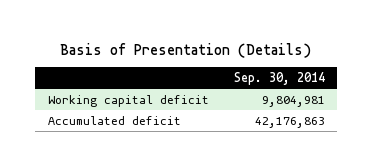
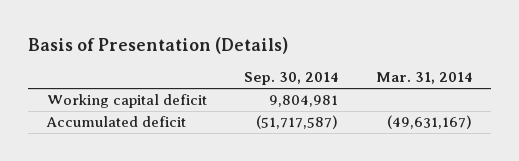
none -> [375,72,472,85] Mar. 31, 2014
[254,116,325,128] 42,176,863 -> [256,115,339,130] (51,717,587)

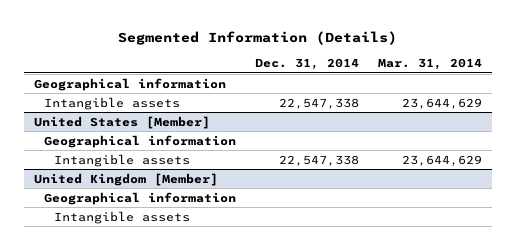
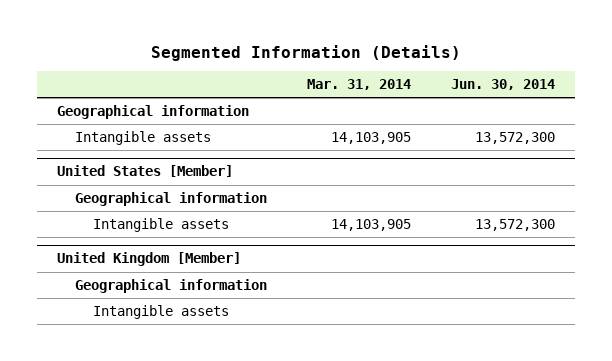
[255,58,360,71] Dec. 31, 2014 -> none
none -> [450,79,555,91] Jun. 30, 2014
[402,97,483,109] 23,644,629 -> [330,131,411,144] 14,103,905
[402,154,483,166] 23,644,629 -> [330,218,411,231] 14,103,905

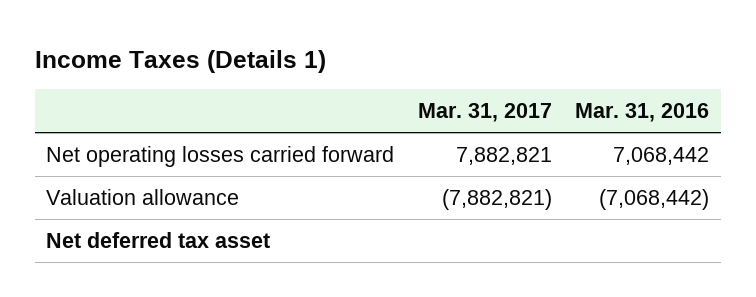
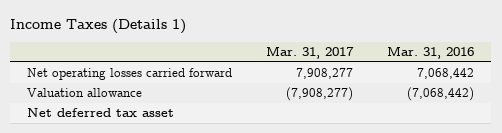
[455,146,552,165] 7,882,821 -> [296,68,354,80] 7,908,277
[441,188,552,210] (7,882,821) -> [286,87,354,102] (7,908,277)

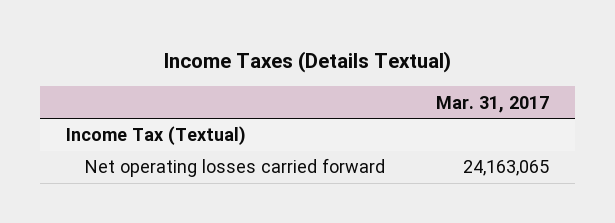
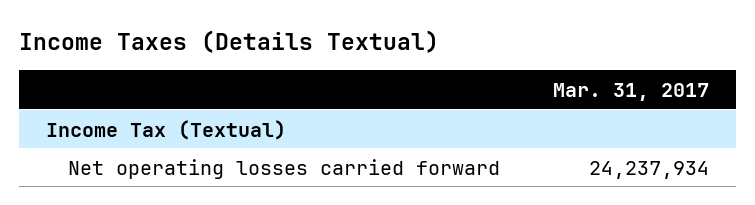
[463,160,550,177] 24,163,065 -> [589,160,710,179] 24,237,934

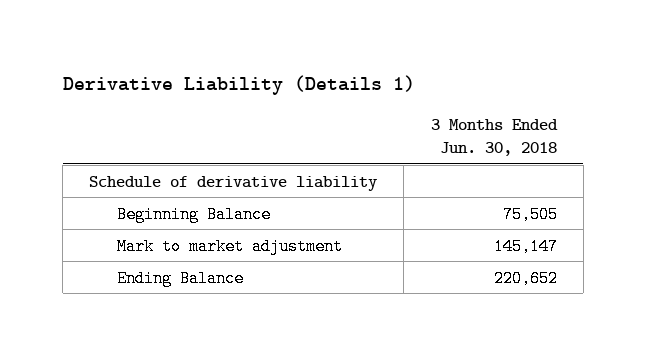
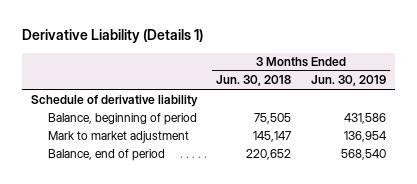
none -> [310,75,386,87] Jun. 30, 2019
[117,205,272,223] Beginning Balance -> [47,112,197,125] Balance, beginning of period
[117,269,245,287] Ending Balance -> [47,148,165,161] Balance, end of period

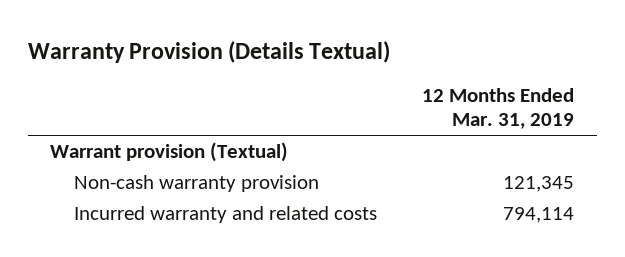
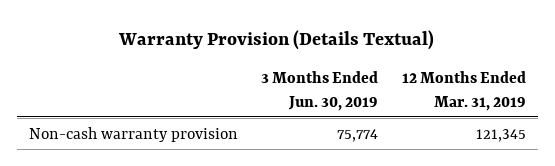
none -> [261,71,379,111] 3 Months Ended Jun. 30, 2019
[50,142,289,163] Warrant provision (Textual) -> none
[74,206,378,224] Incurred warranty and related costs -> none

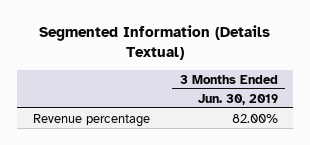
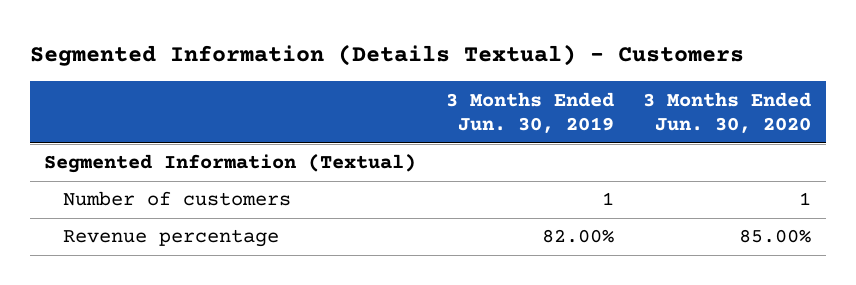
[39,25,271,60] Segmented Information (Details Textual) -> [29,44,744,67] Segmented Information (Details Textual) - Customers
none -> [643,91,812,134] 3 Months Ended Jun. 30, 2020
none -> [44,154,417,174] Segmented Information (Textual)
none -> [62,191,291,207] Number of customers

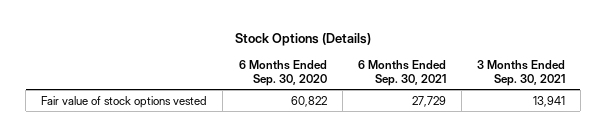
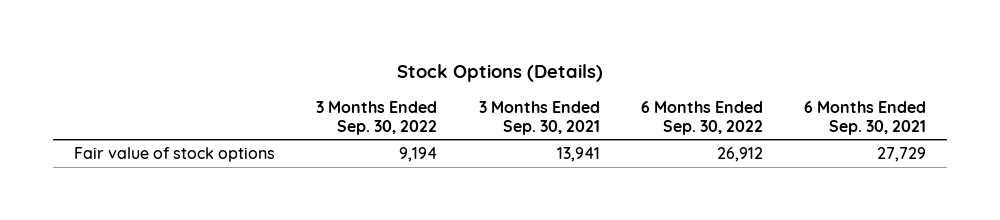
[238,60,327,87] 6 Months Ended Sep. 30, 2020 -> none
none -> [316,100,438,135] 3 Months Ended Sep. 30, 2022
none -> [640,100,763,135] 6 Months Ended Sep. 30, 2022
[41,95,208,108] Fair value of stock options vested -> [73,146,275,162] Fair value of stock options

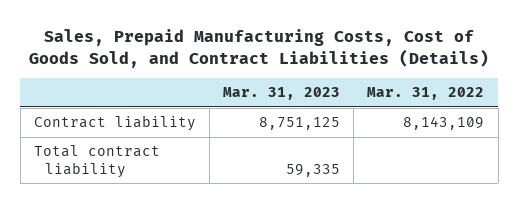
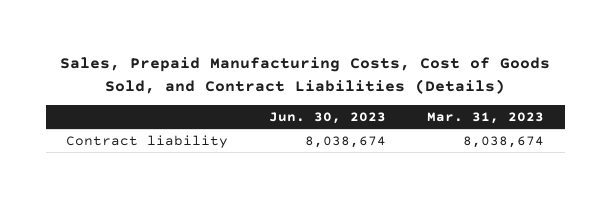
[367,87,485,101] Mar. 31, 2022 -> none
none -> [269,112,387,125] Jun. 30, 2023
[33,145,160,178] Total contract liability -> none
[259,117,341,131] 8,751,125 -> [463,135,545,148] 8,038,674

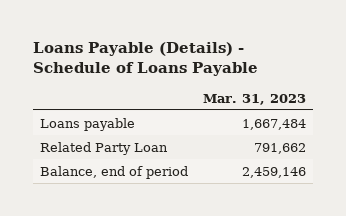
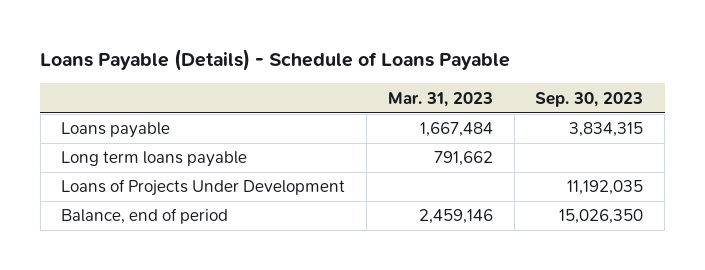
none -> [535,91,644,107] Sep. 30, 2023
[40,141,169,155] Related Party Loan -> [61,151,248,168] Long term loans payable
none -> [61,179,346,197] Loans of Projects Under Development

